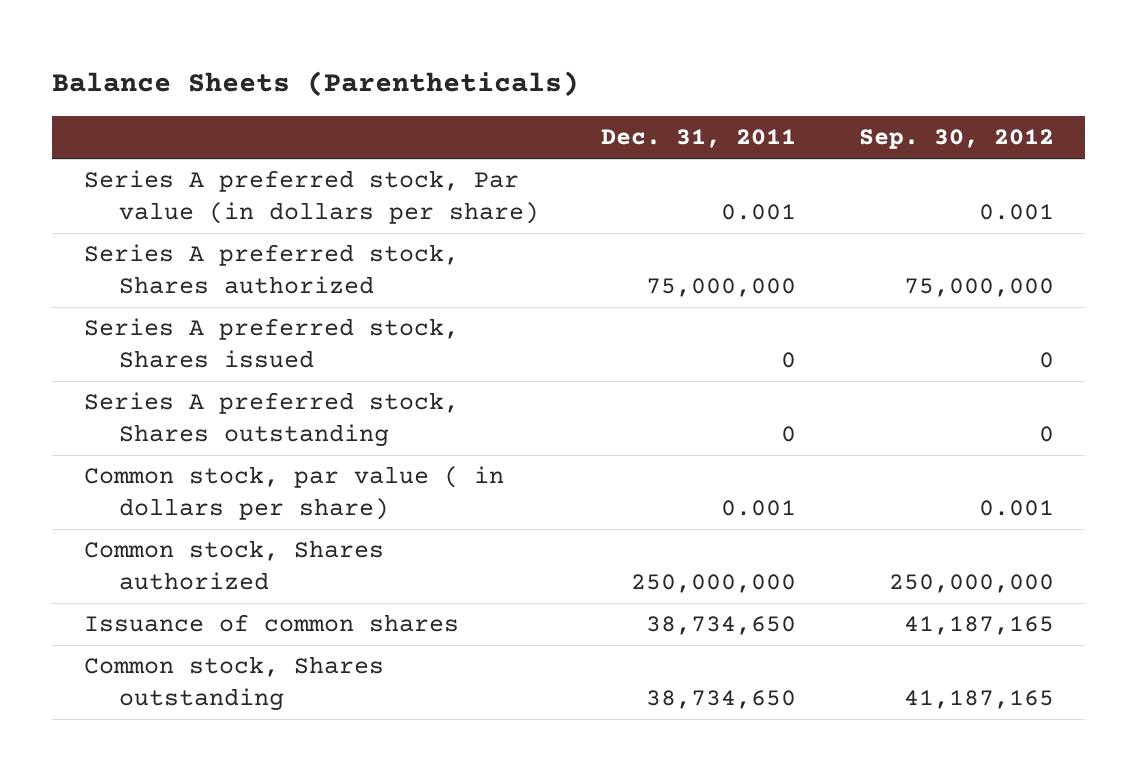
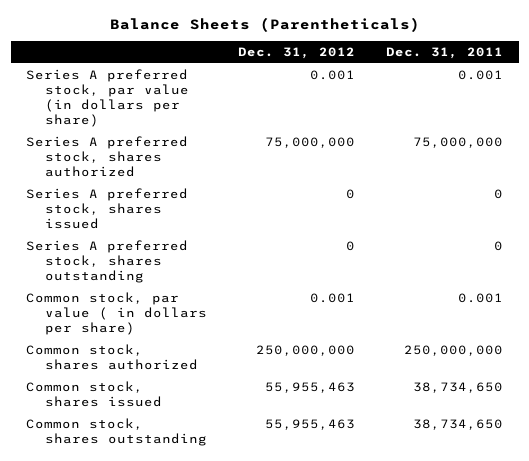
[859,128,1055,149] Sep. 30, 2012 -> none
none -> [237,47,355,60] Dec. 31, 2012
[83,170,539,225] Series A preferred stock, Par value (in dollars per share) -> [26,69,189,128] Series A preferred stock, par value (in dollars per share)
[83,244,459,295] Series A preferred stock, Shares authorized -> [26,136,189,178] Series A preferred stock, shares authorized
[83,318,459,369] Series A preferred stock, Shares issued -> [26,188,189,230] Series A preferred stock, shares issued
[83,392,459,448] Series A preferred stock, Shares outstanding -> [26,240,189,284] Series A preferred stock, shares outstanding
[83,540,384,591] Common stock, Shares authorized -> [26,344,198,371] Common stock, shares authorized
[83,614,459,633] Issuance of common shares -> [26,381,162,408] Common stock, shares issued
[83,656,384,712] Common stock, Shares outstanding -> [26,418,207,447] Common stock, shares outstanding

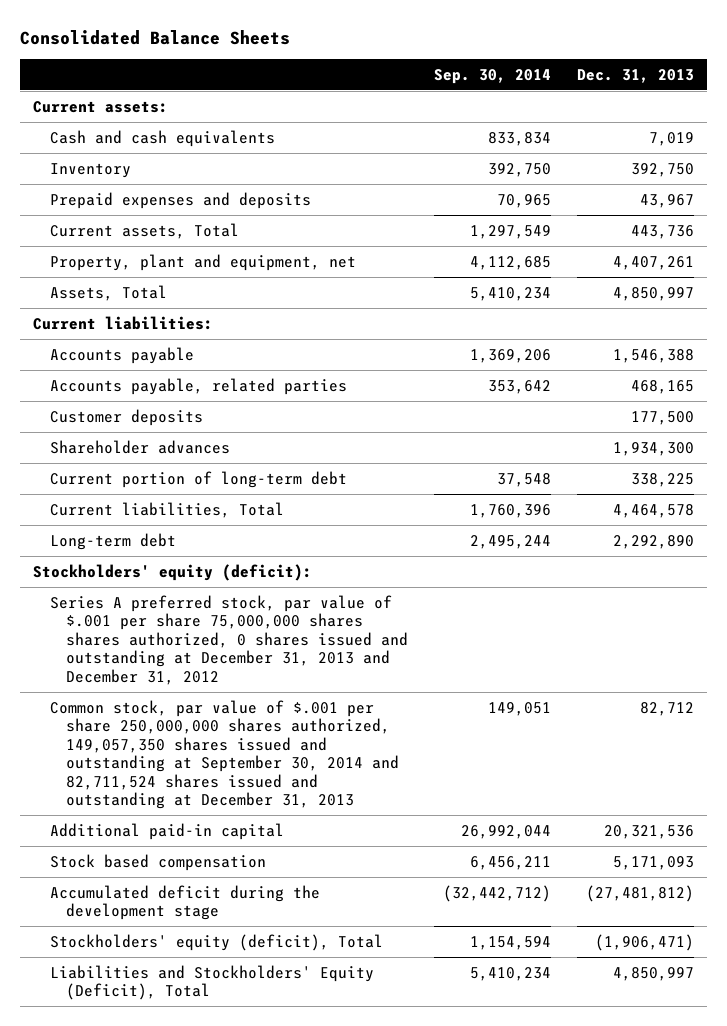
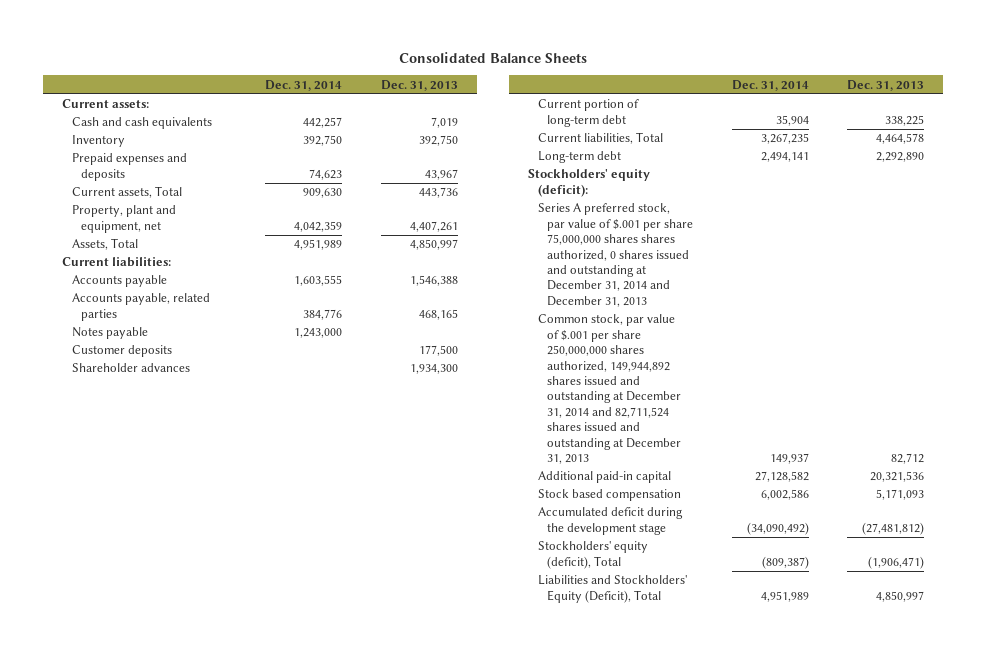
[434,68,552,84] Sep. 30, 2014 -> none
none -> [265,79,343,91] Dec. 31, 2014
none -> [71,327,148,340] Notes payable
[49,594,409,685] Series A preferred stock, par value of $.001 per share 75,000,000 shares shares authorized, 0 shares issued and outstanding at December 31, 2013 and December 31, 2012 -> [537,203,694,307] Series A preferred stock, par value of $.001 per share 75,000,000 shares shares authorized, 0 shares issued and outstanding at December 31, 2014 and December 31, 2013
[49,699,400,810] Common stock, par value of $.001 per share 250,000,000 shares authorized, 149,057,350 shares issued and outstanding at September 30, 2014 and 82,711,524 shares issued and outstanding at December 31, 2013 -> [537,314,682,465] Common stock, par value of $.001 per share 250,000,000 shares authorized, 149,944,892 shares issued and outstanding at December 31, 2014 and 82,711,524 shares issued and outstanding at December 31, 2013

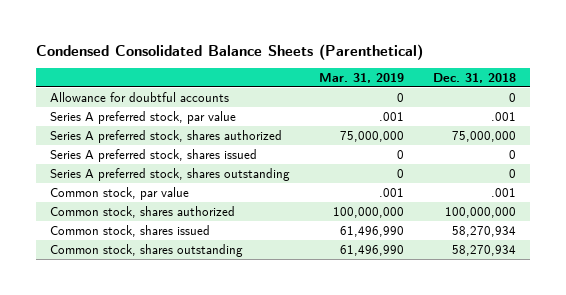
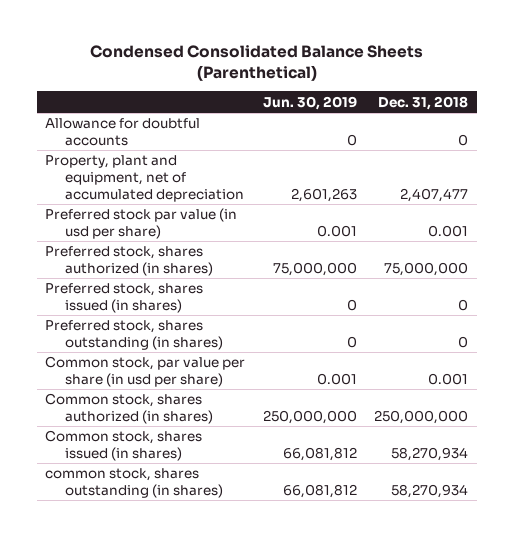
[319,73,405,84] Mar. 31, 2019 -> none
none -> [262,95,357,110] Jun. 30, 2019
none -> [45,155,244,202] Property, plant and equipment, net of accumulated depreciation
[50,110,237,124] Series A preferred stock, par value -> [45,208,238,239] Preferred stock par value (in usd per share)
[491,111,517,121] .001 -> [428,224,469,237] 0.001
[50,129,283,143] Series A preferred stock, shares authorized -> [45,246,213,276] Preferred stock, shares authorized (in shares)
[50,148,258,162] Series A preferred stock, shares issued -> [45,283,204,313] Preferred stock, shares issued (in shares)
[50,167,291,181] Series A preferred stock, shares outstanding -> [45,320,223,350] Preferred stock, shares outstanding (in shares)
[50,186,190,200] Common stock, par value -> [45,356,246,387] Common stock, par value per share (in usd per share)
[491,187,517,197] .001 -> [428,372,469,385] 0.001
[50,205,236,218] Common stock, shares authorized -> [45,393,213,424] Common stock, shares authorized (in shares)
[445,206,517,218] 100,000,000 -> [374,409,469,424] 250,000,000
[50,224,211,237] Common stock, shares issued -> [45,430,203,461] Common stock, shares issued (in shares)
[50,243,244,257] Common stock, shares outstanding -> [45,468,223,498] common stock, shares outstanding (in shares)

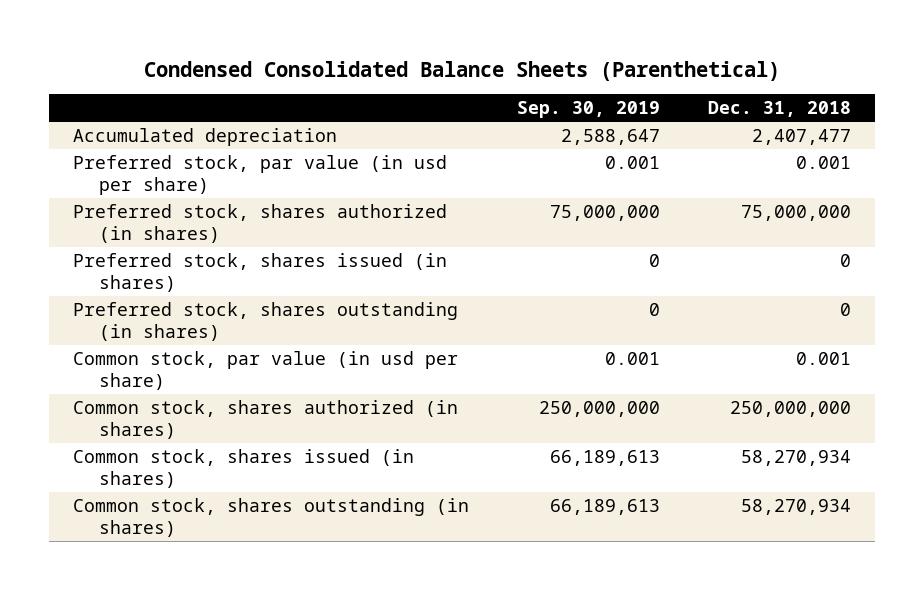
[262,95,357,110] Jun. 30, 2019 -> none
none -> [517,101,661,119] Sep. 30, 2019
[45,118,201,146] Allowance for doubtful accounts -> none
[45,155,244,202] Property, plant and equipment, net of accumulated depreciation -> [72,127,337,146] Accumulated depreciation
[45,208,238,239] Preferred stock par value (in usd per share) -> [72,154,447,196] Preferred stock, par value (in usd per share)
[45,356,246,387] Common stock, par value per share (in usd per share) -> [72,350,458,391] Common stock, par value (in usd per share)
[45,468,223,498] common stock, shares outstanding (in shares) -> [72,497,469,538] Common stock, shares outstanding (in shares)

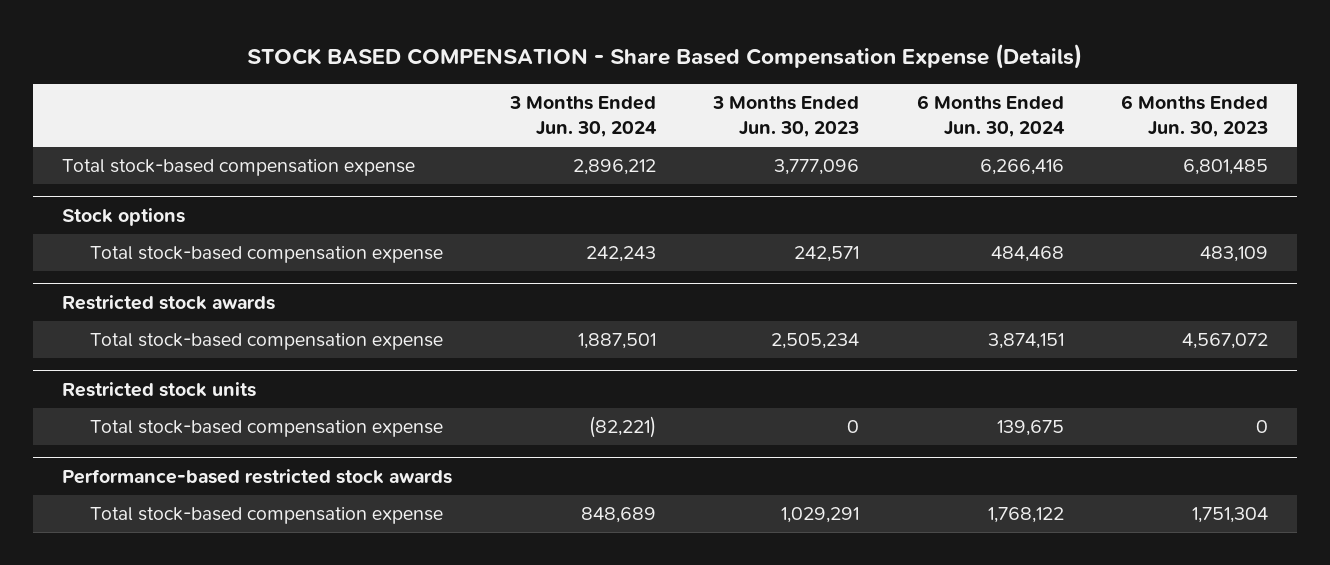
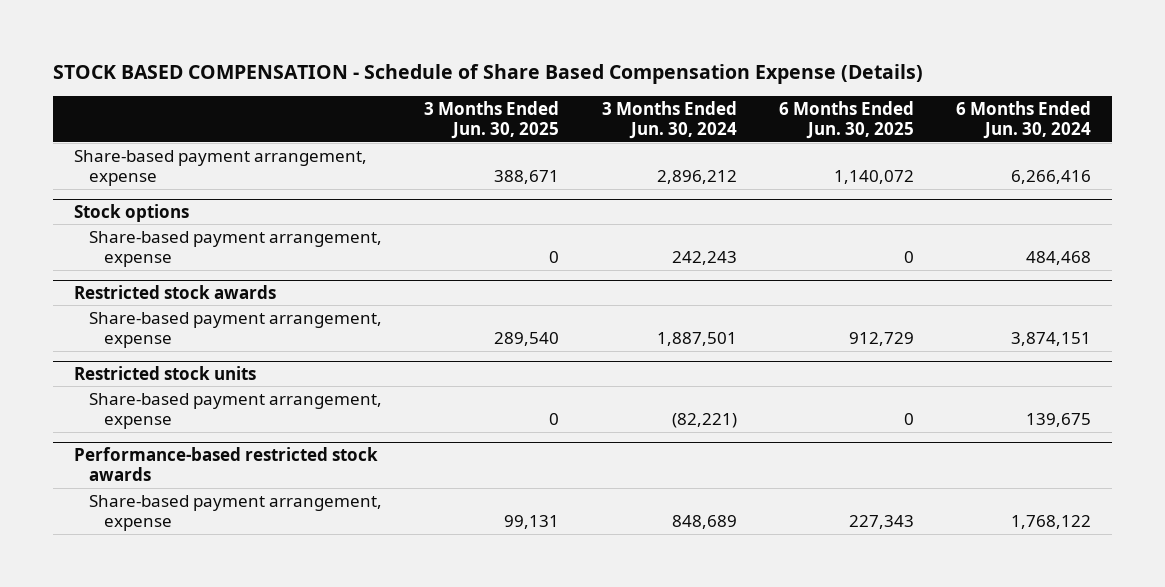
[247,43,1083,69] STOCK BASED COMPENSATION - Share Based Compensation Expense (Details) -> [53,64,924,85] STOCK BASED COMPENSATION - Schedule of Share Based Compensation Expense (Details)
[712,96,860,138] 3 Months Ended Jun. 30, 2023 -> none
[1121,95,1269,138] 6 Months Ended Jun. 30, 2023 -> none
none -> [424,100,560,140] 3 Months Ended Jun. 30, 2025
none -> [778,100,914,140] 6 Months Ended Jun. 30, 2025
[62,159,416,177] Total stock-based compensation expense -> [74,149,368,186] Share-based payment arrangement, expense
[89,246,443,264] Total stock-based compensation expense -> [89,230,383,267] Share-based payment arrangement, expense
[89,333,443,351] Total stock-based compensation expense -> [89,311,383,348] Share-based payment arrangement, expense
[89,420,443,438] Total stock-based compensation expense -> [89,392,383,429] Share-based payment arrangement, expense
[89,507,443,525] Total stock-based compensation expense -> [89,494,383,531] Share-based payment arrangement, expense

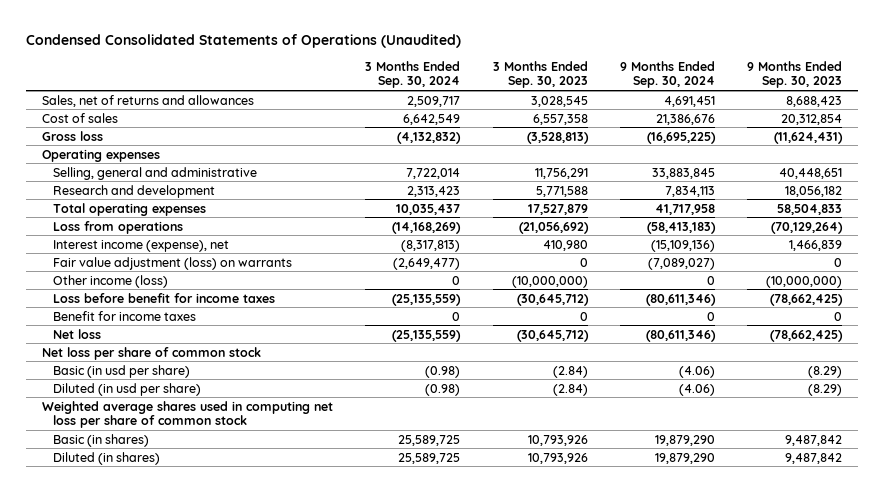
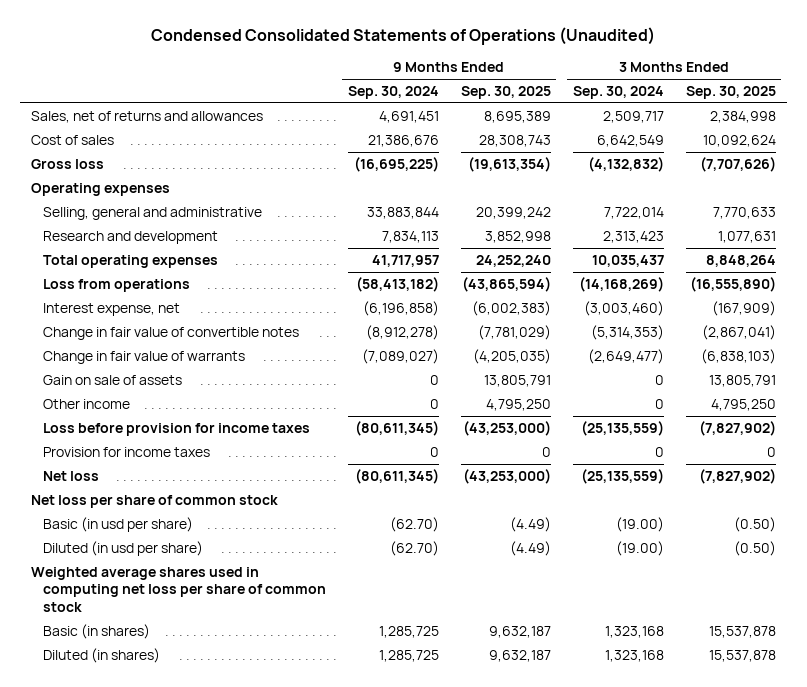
[492,60,588,89] 3 Months Ended Sep. 30, 2023 -> none
[747,60,843,89] 9 Months Ended Sep. 30, 2023 -> none
none -> [460,85,551,99] Sep. 30, 2025
none -> [685,85,776,99] Sep. 30, 2025
[652,167,716,179] 33,883,845 -> [366,206,439,219] 33,883,844
[655,203,716,215] 41,717,958 -> [371,254,439,267] 41,717,957
[647,221,717,234] (58,413,183) -> [355,276,439,292] (58,413,182)
[52,239,229,252] Interest income (expense), net -> [42,302,180,316] Interest expense, net
[401,239,461,252] (8,317,813) -> [583,300,664,316] (3,003,460)
[651,239,716,252] (15,109,136) -> [362,300,439,316] (6,196,858)
none -> [42,326,299,340] Change in fair value of convertible notes
[52,256,292,270] Fair value adjustment (loss) on warrants -> [42,350,245,364] Change in fair value of warrants
none -> [42,374,182,385] Gain on sale of assets
[52,274,168,288] Other income (loss) -> [42,398,130,409] Other income
[52,292,275,303] Loss before benefit for income taxes -> [42,422,310,436] Loss before provision for income taxes
[646,293,717,306] (80,611,346) -> [354,420,439,436] (80,611,345)
[52,310,196,321] Benefit for income taxes -> [42,446,210,457] Provision for income taxes
[646,329,717,342] (80,611,346) -> [354,468,439,484] (80,611,345)
[425,365,461,378] (0.98) -> [615,516,664,532] (19.00)
[679,365,716,378] (4.06) -> [389,516,439,532] (62.70)
[425,383,461,396] (0.98) -> [615,540,664,556] (19.00)
[679,383,716,396] (4.06) -> [389,540,439,556] (62.70)
[398,434,461,446] 25,589,725 -> [604,625,664,638] 1,323,168
[655,434,716,446] 19,879,290 -> [378,625,439,638] 1,285,725
[398,452,461,464] 25,589,725 -> [604,649,664,662] 1,323,168
[655,452,716,464] 19,879,290 -> [378,649,439,662] 1,285,725

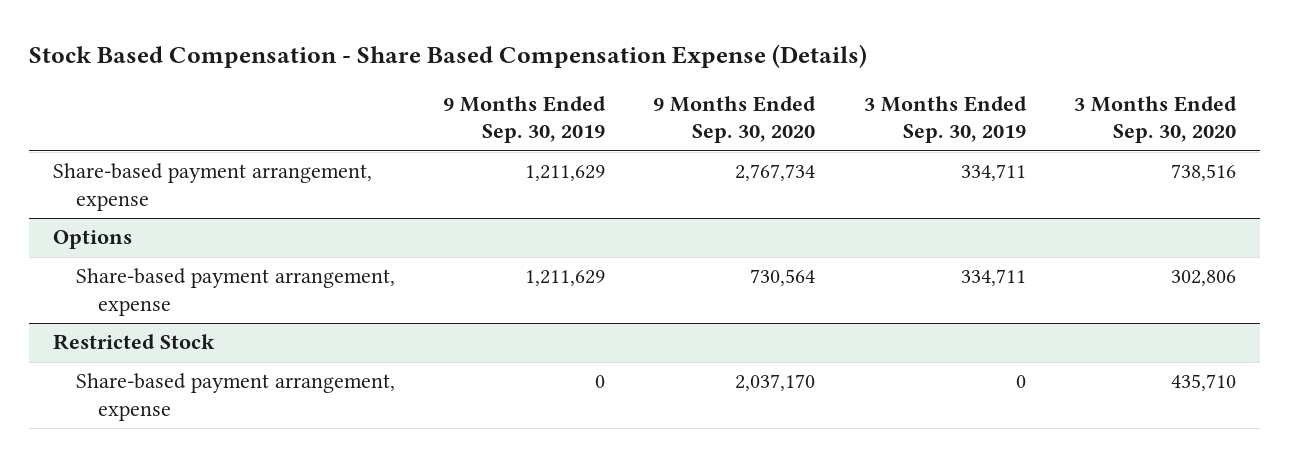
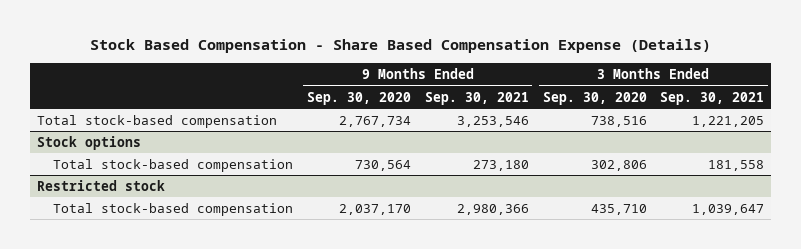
[443,96,607,144] 9 Months Ended Sep. 30, 2019 -> none
[863,96,1027,144] 3 Months Ended Sep. 30, 2019 -> none
none -> [424,91,529,105] Sep. 30, 2021
none -> [660,91,765,105] Sep. 30, 2021
[52,163,372,211] Share-based payment arrangement, expense -> [36,114,277,128] Total stock-based compensation
[52,230,132,250] Options -> [36,135,141,150] Stock options
[75,268,395,316] Share-based payment arrangement, expense -> [53,158,294,172] Total stock-based compensation
[52,334,215,351] Restricted Stock -> [36,179,165,191] Restricted stock
[75,373,395,421] Share-based payment arrangement, expense -> [53,202,294,216] Total stock-based compensation

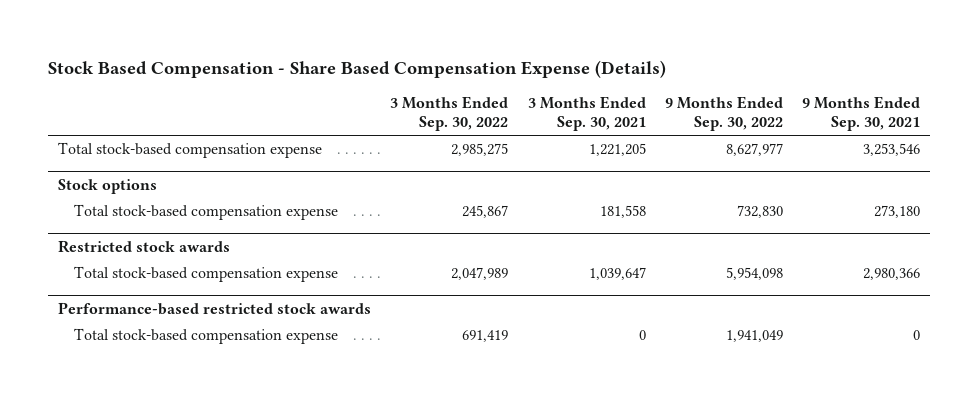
[306,91,411,105] Sep. 30, 2020 -> none
[542,91,647,105] Sep. 30, 2020 -> none
none -> [390,96,509,132] 3 Months Ended Sep. 30, 2022
none -> [664,96,783,132] 9 Months Ended Sep. 30, 2022
[36,114,277,128] Total stock-based compensation -> [58,142,323,159] Total stock-based compensation expense
[53,158,294,172] Total stock-based compensation -> [74,204,339,221] Total stock-based compensation expense
[36,179,165,191] Restricted stock -> [58,240,231,254] Restricted stock awards
[53,202,294,216] Total stock-based compensation -> [74,266,339,283] Total stock-based compensation expense
none -> [58,302,372,316] Performance-based restricted stock awards
none -> [74,328,339,345] Total stock-based compensation expense

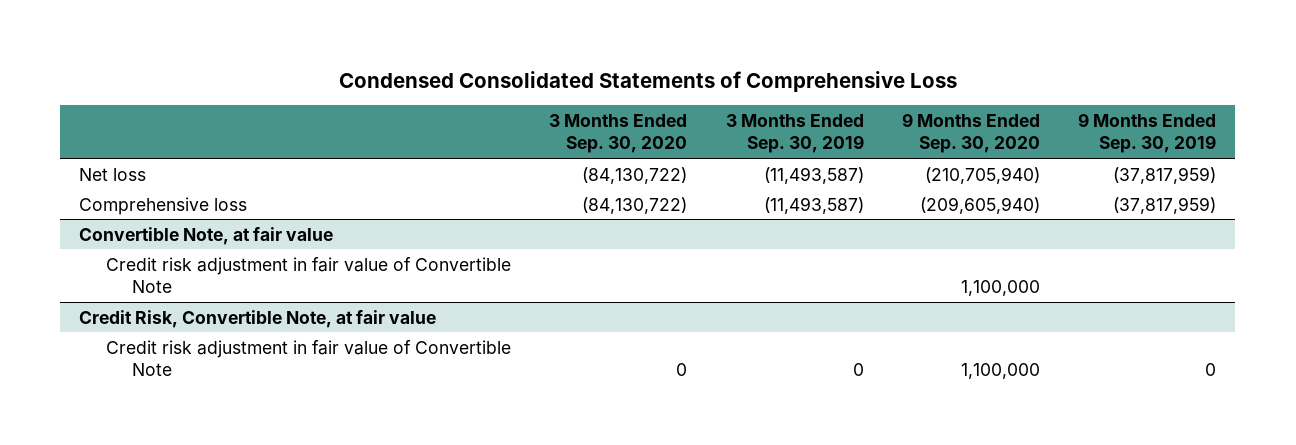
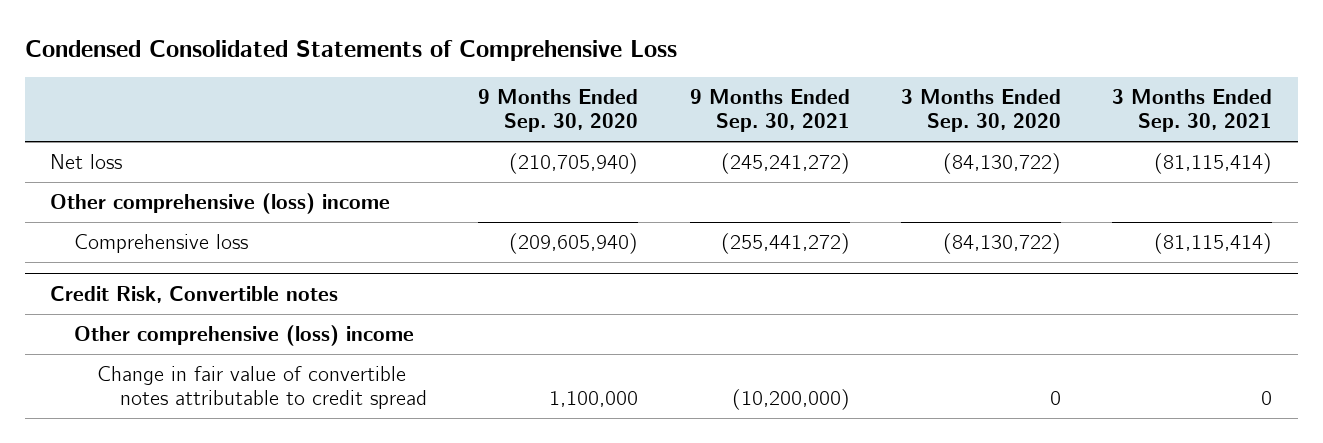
[725,113,864,154] 3 Months Ended Sep. 30, 2019 -> none
[1078,112,1217,154] 9 Months Ended Sep. 30, 2019 -> none
none -> [689,89,850,133] 9 Months Ended Sep. 30, 2021
none -> [1112,89,1273,133] 3 Months Ended Sep. 30, 2021
none -> [50,192,391,214] Other comprehensive (loss) income
[79,226,334,245] Convertible Note, at fair value -> none
[105,256,511,294] Credit risk adjustment in fair value of Convertible Note -> none
[79,309,437,328] Credit Risk, Convertible Note, at fair value -> none
[105,339,511,377] Credit risk adjustment in fair value of Convertible Note -> none
none -> [50,285,339,303] Credit Risk, Convertible notes
none -> [73,324,414,346] Other comprehensive (loss) income
none -> [96,365,427,409] Change in fair value of convertible notes attributable to credit spread

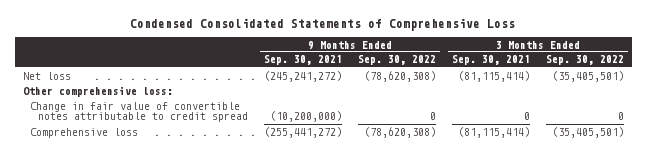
[478,89,639,133] 9 Months Ended Sep. 30, 2020 -> none
[900,89,1061,133] 3 Months Ended Sep. 30, 2020 -> none
none -> [357,55,436,66] Sep. 30, 2022
none -> [545,55,624,66] Sep. 30, 2022
[50,285,339,303] Credit Risk, Convertible notes -> none
[73,324,414,346] Other comprehensive (loss) income -> none
[50,192,391,214] Other comprehensive (loss) income -> [22,85,173,97] Other comprehensive loss:
[73,233,248,253] Comprehensive loss -> [30,127,139,138] Comprehensive loss

